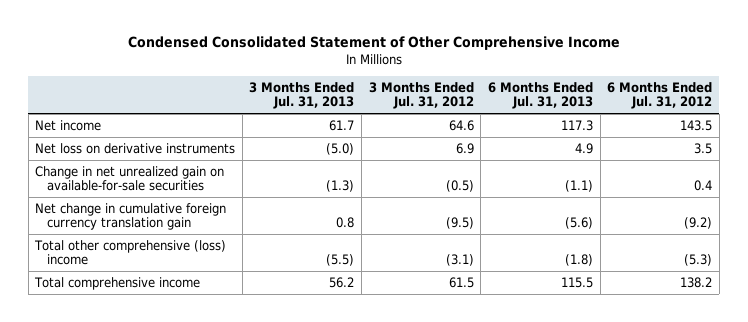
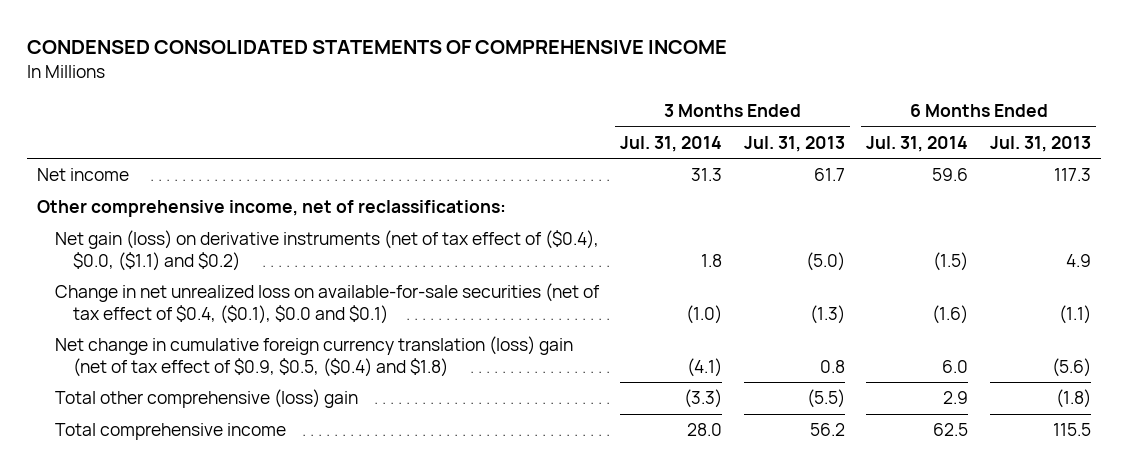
[127,36,620,51] Condensed Consolidated Statement of Other Comprehensive Income -> [26,39,727,54] CONDENSED CONSOLIDATED STATEMENTS OF COMPREHENSIVE INCOME
[368,81,474,110] 3 Months Ended Jul. 31, 2012 -> none
[607,81,713,110] 6 Months Ended Jul. 31, 2012 -> none
none -> [620,136,723,153] Jul. 31, 2014
none -> [866,136,969,153] Jul. 31, 2014
none -> [37,200,507,218] Other comprehensive income, net of reclassifications:
[35,142,236,154] Net loss on derivative instruments -> [55,230,600,271] Net gain (loss) on derivative instruments (net of tax effect of ($0.4), $0.0, ($1.1) and $0.2)
[35,165,225,192] Change in net unrealized gain on available-for-sale securities -> [55,283,601,324] Change in net unrealized loss on available-for-sale securities (net of tax effect of $0.4, ($0.1), $0.0 and $0.1)
[35,202,227,231] Net change in cumulative foreign currency translation gain -> [55,336,574,377] Net change in cumulative foreign currency translation (loss) gain (net of tax effect of $0.9, $0.5, ($0.4) and $1.8)
[34,239,227,266] Total other comprehensive (loss) income -> [55,389,359,409] Total other comprehensive (loss) gain

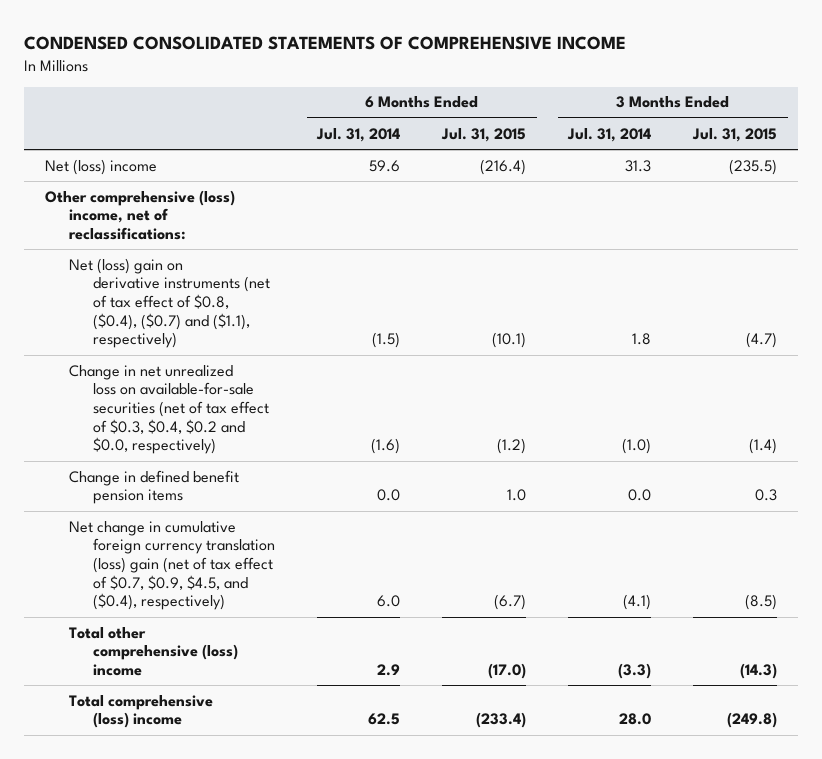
[743,136,845,153] Jul. 31, 2013 -> none
[989,136,1091,153] Jul. 31, 2013 -> none
none -> [441,127,527,142] Jul. 31, 2015
none -> [692,127,778,142] Jul. 31, 2015
[37,168,130,182] Net income -> [45,158,158,175] Net (loss) income
[37,200,507,218] Other comprehensive income, net of reclassifications: -> [45,189,236,241] Other comprehensive (loss) income, net of reclassifications:
[55,230,600,271] Net gain (loss) on derivative instruments (net of tax effect of ($0.4), $0.0, ($1.1) and $0.2) -> [69,257,271,349] Net (loss) gain on derivative instruments (net of tax effect of $0.8, ($0.4), ($0.7) and ($1.1), respectively)
[55,283,601,324] Change in net unrealized loss on available-for-sale securities (net of tax effect of $0.4, ($0.1), $0.0 and $0.1) -> [69,364,270,455] Change in net unrealized loss on available-for-sale securities (net of tax effect of $0.3, $0.4, $0.2 and $0.0, respectively)
none -> [69,469,240,505] Change in defined benefit pension items
[55,336,574,377] Net change in cumulative foreign currency translation (loss) gain (net of tax effect of $0.9, $0.5, ($0.4) and $1.8) -> [69,520,276,611] Net change in cumulative foreign currency translation (loss) gain (net of tax effect of $0.7, $0.9, $4.5, and ($0.4), respectively)
[55,389,359,409] Total other comprehensive (loss) gain -> [69,626,239,677] Total other comprehensive (loss) income
[55,423,287,441] Total comprehensive income -> [69,694,214,729] Total comprehensive (loss) income

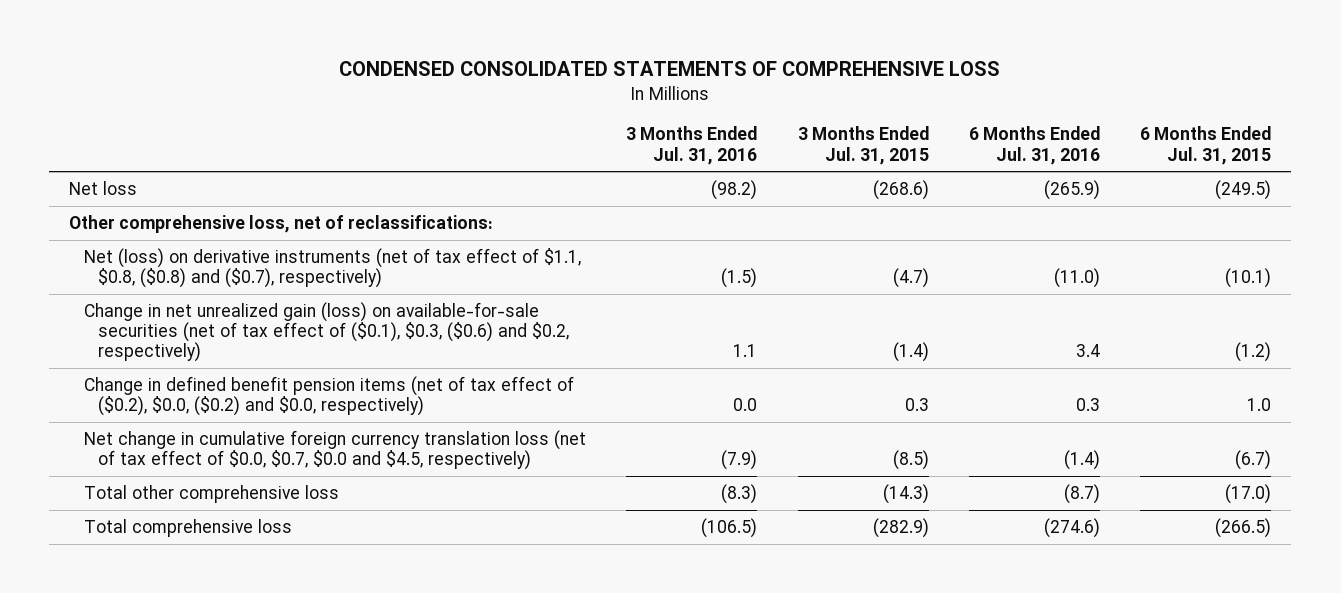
[24,36,627,51] CONDENSED CONSOLIDATED STATEMENTS OF COMPREHENSIVE INCOME -> [339,61,1001,77] CONDENSED CONSOLIDATED STATEMENTS OF COMPREHENSIVE LOSS
[316,127,401,142] Jul. 31, 2014 -> none
[567,127,652,142] Jul. 31, 2014 -> none
none -> [626,126,758,165] 3 Months Ended Jul. 31, 2016
none -> [968,126,1100,165] 6 Months Ended Jul. 31, 2016
[45,158,158,175] Net (loss) income -> [69,180,138,195] Net loss
[480,158,527,175] (216.4) -> [1215,179,1272,200] (249.5)
[729,158,778,175] (235.5) -> [872,179,929,200] (268.6)
[45,189,236,241] Other comprehensive (loss) income, net of reclassifications: -> [69,214,494,233] Other comprehensive loss, net of reclassifications:
[69,257,271,349] Net (loss) gain on derivative instruments (net of tax effect of $0.8, ($0.4), ($0.7) and ($1.1), respectively) -> [83,247,581,289] Net (loss) on derivative instruments (net of tax effect of $1.1, $0.8, ($0.8) and ($0.7), respectively)
[69,364,270,455] Change in net unrealized loss on available-for-sale securities (net of tax effect of $0.3, $0.4, $0.2 and $0.0, respectively) -> [83,301,570,363] Change in net unrealized gain (loss) on available-for-sale securities (net of tax effect of ($0.1), $0.3, ($0.6) and $0.2, respectively)
[69,469,240,505] Change in defined benefit pension items -> [83,375,574,417] Change in defined benefit pension items (net of tax effect of ($0.2), $0.0, ($0.2) and $0.0, respectively)
[69,520,276,611] Net change in cumulative foreign currency translation (loss) gain (net of tax effect of $0.7, $0.9, $4.5, and ($0.4), respectively) -> [83,429,586,471] Net change in cumulative foreign currency translation loss (net of tax effect of $0.0, $0.7, $0.0 and $4.5, respectively)
[69,626,239,677] Total other comprehensive (loss) income -> [83,484,339,503] Total other comprehensive loss
[69,694,214,729] Total comprehensive (loss) income -> [83,518,292,537] Total comprehensive loss
[476,712,527,729] (233.4) -> [1215,517,1272,538] (266.5)
[727,712,778,729] (249.8) -> [872,517,929,538] (282.9)

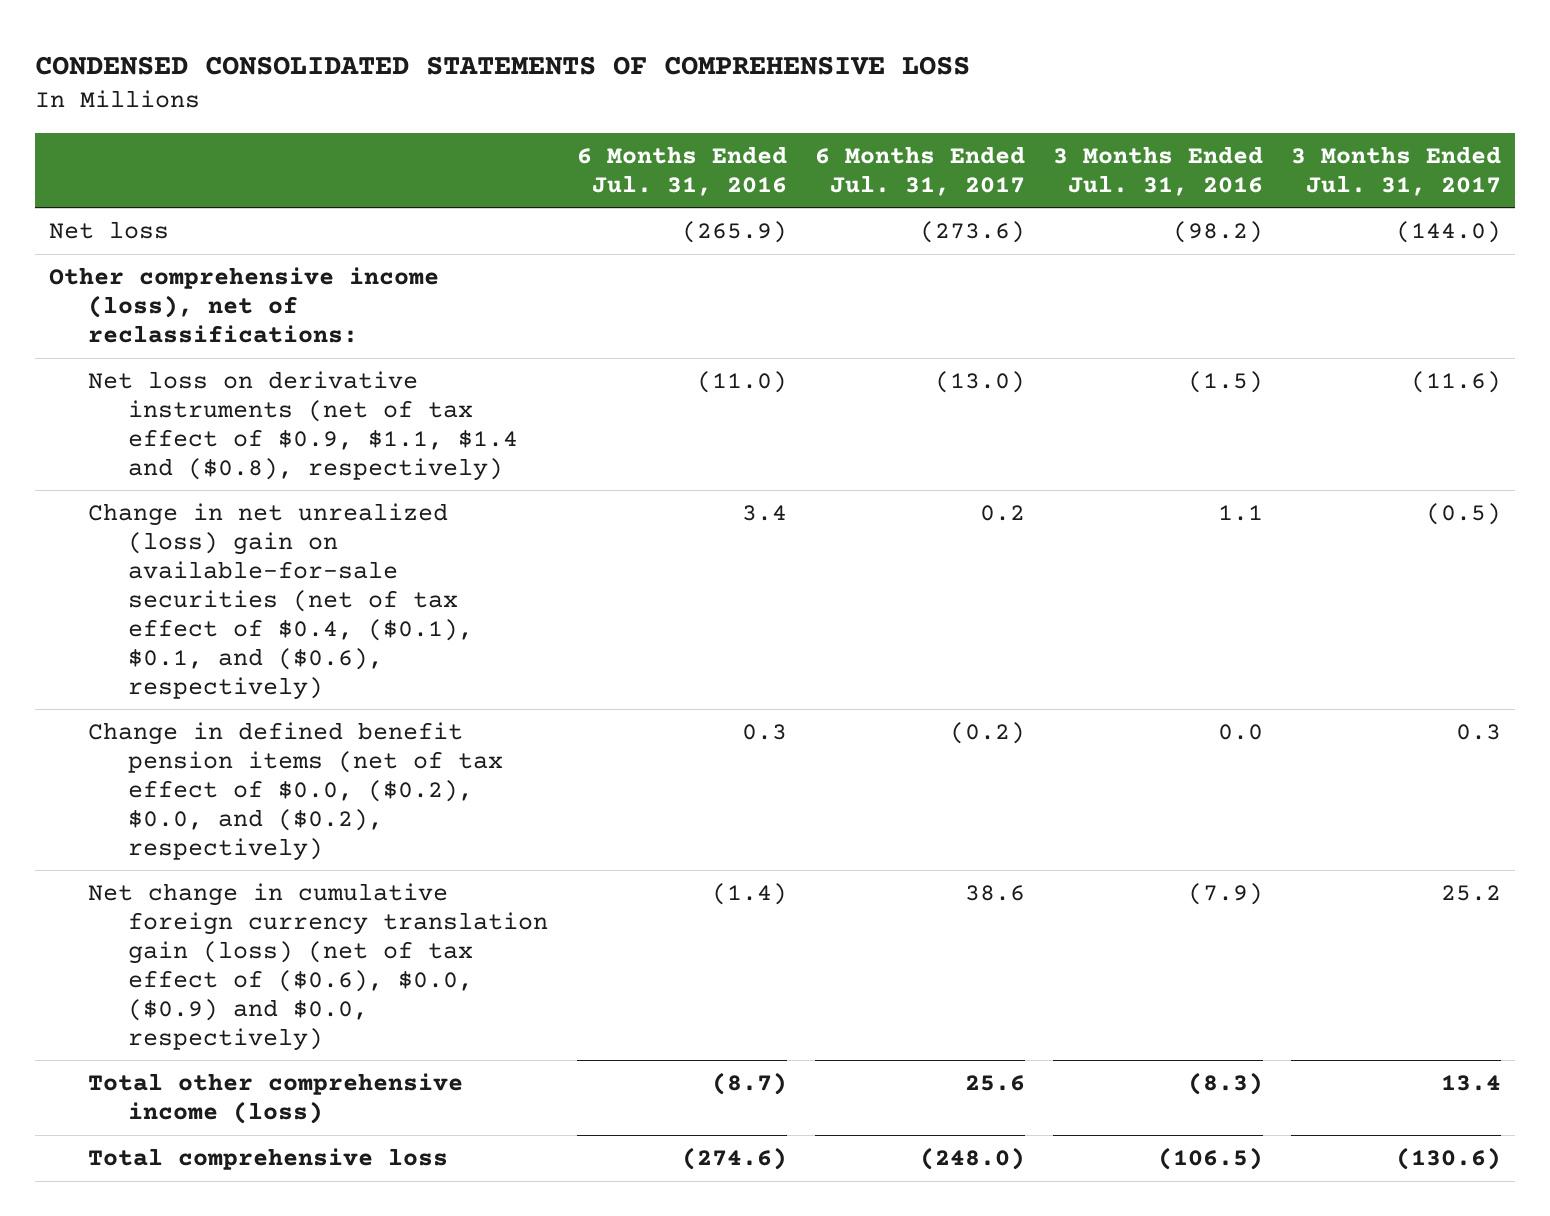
[797,126,929,165] 3 Months Ended Jul. 31, 2015 -> none
[1140,126,1272,165] 6 Months Ended Jul. 31, 2015 -> none
none -> [814,145,1025,196] 6 Months Ended Jul. 31, 2017
none -> [1291,145,1502,196] 3 Months Ended Jul. 31, 2017
[69,214,494,233] Other comprehensive loss, net of reclassifications: -> [48,267,439,343] Other comprehensive income (loss), net of reclassifications:
[83,247,581,289] Net (loss) on derivative instruments (net of tax effect of $1.1, $0.8, ($0.8) and ($0.7), respectively) -> [88,371,519,481] Net loss on derivative instruments (net of tax effect of $0.9, $1.1, $1.4 and ($0.8), respectively)
[83,301,570,363] Change in net unrealized gain (loss) on available-for-sale securities (net of tax effect of ($0.1), $0.3, ($0.6) and $0.2, respectively) -> [88,503,474,700] Change in net unrealized (loss) gain on available-for-sale securities (net of tax effect of $0.4, ($0.1), $0.1, and ($0.6), respectively)
[83,375,574,417] Change in defined benefit pension items (net of tax effect of ($0.2), $0.0, ($0.2) and $0.0, respectively) -> [88,722,504,861] Change in defined benefit pension items (net of tax effect of $0.0, ($0.2), $0.0, and ($0.2), respectively)
[83,429,586,471] Net change in cumulative foreign currency translation loss (net of tax effect of $0.0, $0.7, $0.0 and $4.5, respectively) -> [88,883,549,1051] Net change in cumulative foreign currency translation gain (loss) (net of tax effect of ($0.6), $0.0, ($0.9) and $0.0, respectively)
[83,484,339,503] Total other comprehensive loss -> [88,1073,464,1125] Total other comprehensive income (loss)

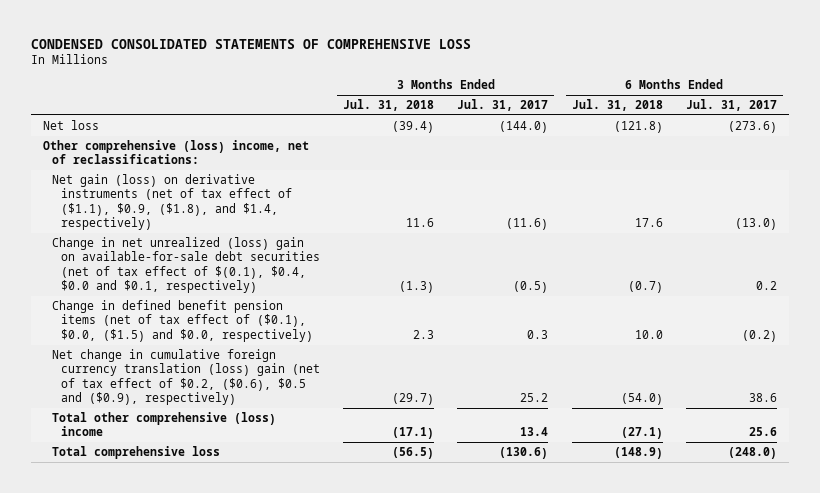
[576,145,787,196] 6 Months Ended Jul. 31, 2016 -> none
[1053,145,1264,196] 3 Months Ended Jul. 31, 2016 -> none
none -> [342,99,434,112] Jul. 31, 2018
none -> [571,99,663,112] Jul. 31, 2018
[48,267,439,343] Other comprehensive income (loss), net of reclassifications: -> [42,139,309,165] Other comprehensive (loss) income, net of reclassifications:
[88,371,519,481] Net loss on derivative instruments (net of tax effect of $0.9, $1.1, $1.4 and ($0.8), respectively) -> [51,173,292,231] Net gain (loss) on derivative instruments (net of tax effect of ($1.1), $0.9, ($1.8), and $1.4, respectively)
[88,503,474,700] Change in net unrealized (loss) gain on available-for-sale securities (net of tax effect of $0.4, ($0.1), $0.1, and ($0.6), respectively) -> [51,236,320,294] Change in net unrealized (loss) gain on available-for-sale debt securities (net of tax effect of $(0.1), $0.4, $0.0 and $0.1, respectively)
[88,722,504,861] Change in defined benefit pension items (net of tax effect of $0.0, ($0.2), $0.0, and ($0.2), respectively) -> [51,299,313,342] Change in defined benefit pension items (net of tax effect of ($0.1), $0.0, ($1.5) and $0.0, respectively)
[88,883,549,1051] Net change in cumulative foreign currency translation gain (loss) (net of tax effect of ($0.6), $0.0, ($0.9) and $0.0, respectively) -> [51,348,320,406] Net change in cumulative foreign currency translation (loss) gain (net of tax effect of $0.2, ($0.6), $0.5 and ($0.9), respectively)
[88,1073,464,1125] Total other comprehensive income (loss) -> [51,411,276,437] Total other comprehensive (loss) income

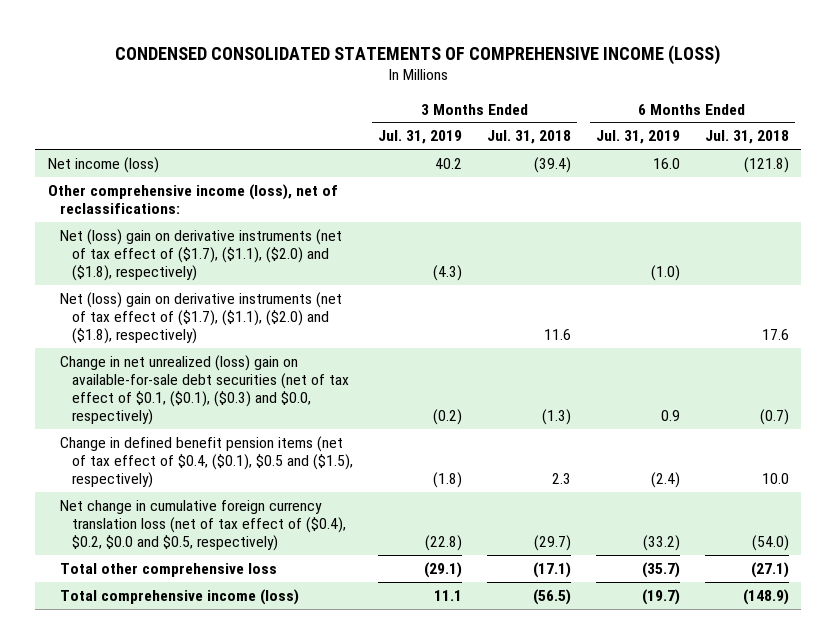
[31,38,472,49] CONDENSED CONSOLIDATED STATEMENTS OF COMPREHENSIVE LOSS -> [115,44,721,65] CONDENSED CONSOLIDATED STATEMENTS OF COMPREHENSIVE INCOME (LOSS)
[457,99,549,112] Jul. 31, 2017 -> none
[686,99,778,112] Jul. 31, 2017 -> none
none -> [378,130,463,145] Jul. 31, 2019
none -> [595,130,680,145] Jul. 31, 2019
[42,119,99,130] Net loss -> [47,156,159,173] Net income (loss)
[42,139,309,165] Other comprehensive (loss) income, net of reclassifications: -> [47,183,338,214] Other comprehensive income (loss), net of reclassifications:
none -> [60,228,343,281] Net (loss) gain on derivative instruments (net of tax effect of ($1.7), ($1.1), ($2.0) and ($1.8), respectively)
[51,173,292,231] Net gain (loss) on derivative instruments (net of tax effect of ($1.1), $0.9, ($1.8), and $1.4, respectively) -> [60,291,343,344] Net (loss) gain on derivative instruments (net of tax effect of ($1.7), ($1.1), ($2.0) and ($1.8), respectively)
[51,236,320,294] Change in net unrealized (loss) gain on available-for-sale debt securities (net of tax effect of $(0.1), $0.4, $0.0 and $0.1, respectively) -> [60,354,350,426] Change in net unrealized (loss) gain on available-for-sale debt securities (net of tax effect of $0.1, ($0.1), ($0.3) and $0.0, respectively)
[51,299,313,342] Change in defined benefit pension items (net of tax effect of ($0.1), $0.0, ($1.5) and $0.0, respectively) -> [60,435,354,488] Change in defined benefit pension items (net of tax effect of $0.4, ($0.1), $0.5 and ($1.5), respectively)
[51,348,320,406] Net change in cumulative foreign currency translation (loss) gain (net of tax effect of $0.2, ($0.6), $0.5 and ($0.9), respectively) -> [60,499,347,551] Net change in cumulative foreign currency translation loss (net of tax effect of ($0.4), $0.2, $0.0 and $0.5, respectively)
[51,411,276,437] Total other comprehensive (loss) income -> [60,562,278,577] Total other comprehensive loss
[51,445,220,459] Total comprehensive loss -> [60,588,300,605] Total comprehensive income (loss)

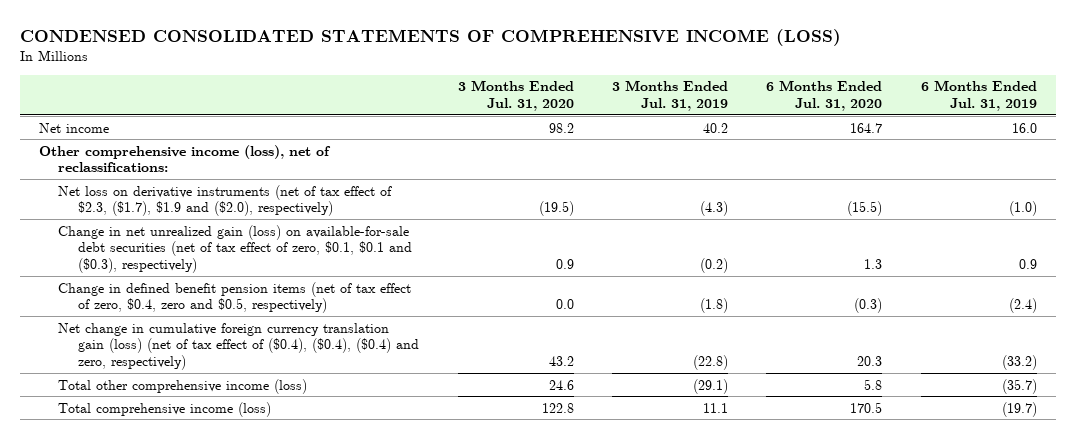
[487,130,572,145] Jul. 31, 2018 -> none
[704,130,789,145] Jul. 31, 2018 -> none
none -> [457,80,574,111] 3 Months Ended Jul. 31, 2020
none -> [766,80,883,111] 6 Months Ended Jul. 31, 2020
[47,156,159,173] Net income (loss) -> [38,122,109,133] Net income
[60,291,343,344] Net (loss) gain on derivative instruments (net of tax effect of ($1.7), ($1.1), ($2.0) and ($1.8), respectively) -> none
[60,228,343,281] Net (loss) gain on derivative instruments (net of tax effect of ($1.7), ($1.1), ($2.0) and ($1.8), respectively) -> [58,184,393,217] Net loss on derivative instruments (net of tax effect of $2.3, ($1.7), $1.9 and ($2.0), respectively)
[60,354,350,426] Change in net unrealized (loss) gain on available-for-sale debt securities (net of tax effect of $0.1, ($0.1), ($0.3) and $0.0, respectively) -> [58,224,413,273] Change in net unrealized gain (loss) on available-for-sale debt securities (net of tax effect of zero, $0.1, $0.1 and ($0.3), respectively)
[60,435,354,488] Change in defined benefit pension items (net of tax effect of $0.4, ($0.1), $0.5 and ($1.5), respectively) -> [58,281,412,314] Change in defined benefit pension items (net of tax effect of zero, $0.4, zero and $0.5, respectively)
[60,499,347,551] Net change in cumulative foreign currency translation loss (net of tax effect of ($0.4), $0.2, $0.0 and $0.5, respectively) -> [58,322,420,370] Net change in cumulative foreign currency translation gain (loss) (net of tax effect of ($0.4), ($0.4), ($0.4) and zero, respectively)
[60,562,278,577] Total other comprehensive loss -> [58,378,308,394] Total other comprehensive income (loss)

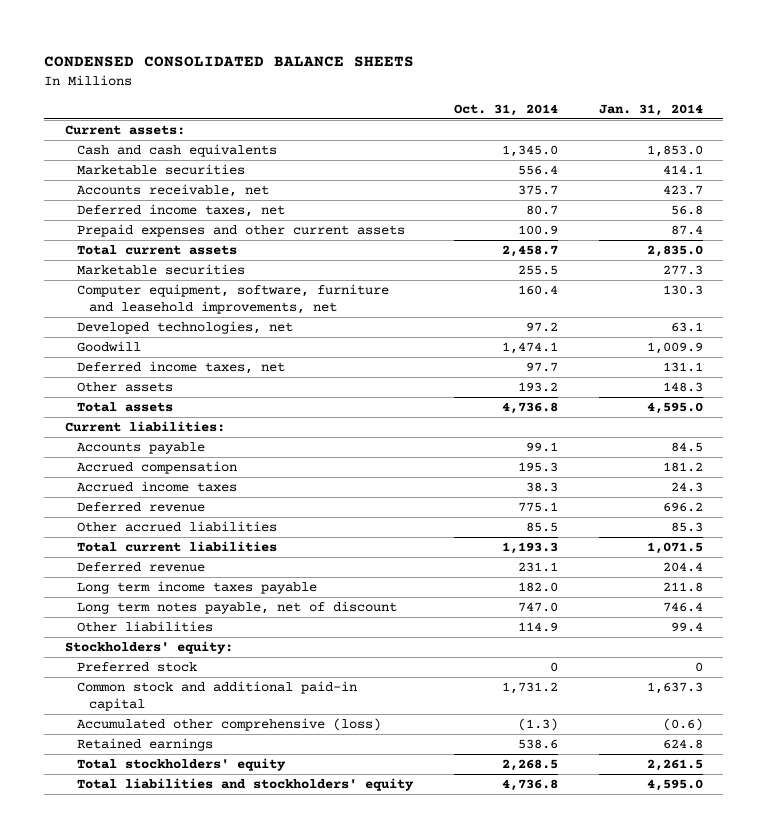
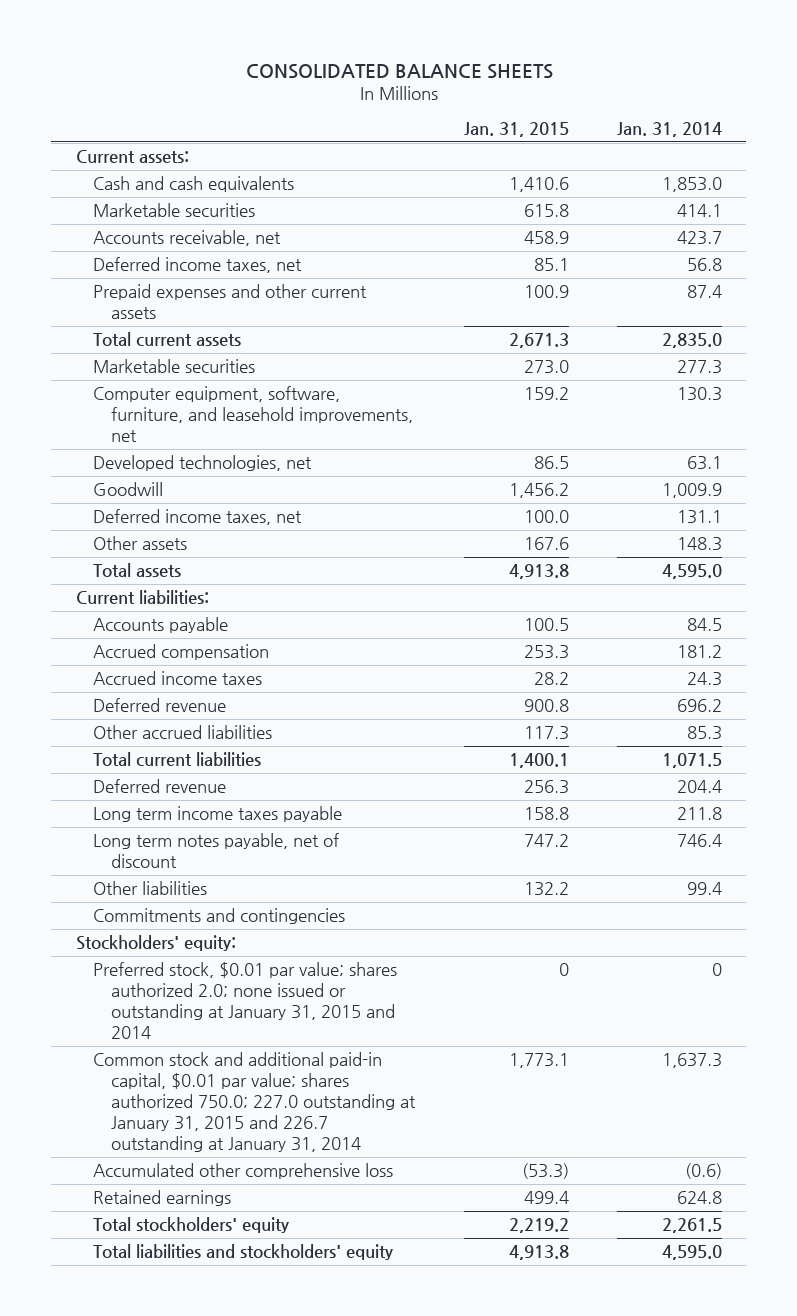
[44,56,415,68] CONDENSED CONSOLIDATED BALANCE SHEETS -> [245,63,553,79] CONSOLIDATED BALANCE SHEETS
[453,103,558,116] Oct. 31, 2014 -> none
none -> [463,122,569,138] Jan. 31, 2015
[76,284,389,314] Computer equipment, software, furniture and leasehold improvements, net -> [93,386,414,443] Computer equipment, software, furniture, and leasehold improvements, net
none -> [93,908,346,925] Commitments and contingencies
[76,662,197,673] Preferred stock -> [93,962,398,1040] Preferred stock, $0.01 par value; shares authorized 2.0; none issued or outstanding at January 31, 2015 and 2014
[76,681,357,711] Common stock and additional paid-in capital -> [93,1052,417,1153] Common stock and additional paid-in capital, $0.01 par value; shares authorized 750.0; 227.0 outstanding at January 31, 2015 and 226.7 outstanding at January 31, 2014
[76,718,381,732] Accumulated other comprehensive (loss) -> [93,1163,394,1180] Accumulated other comprehensive loss

